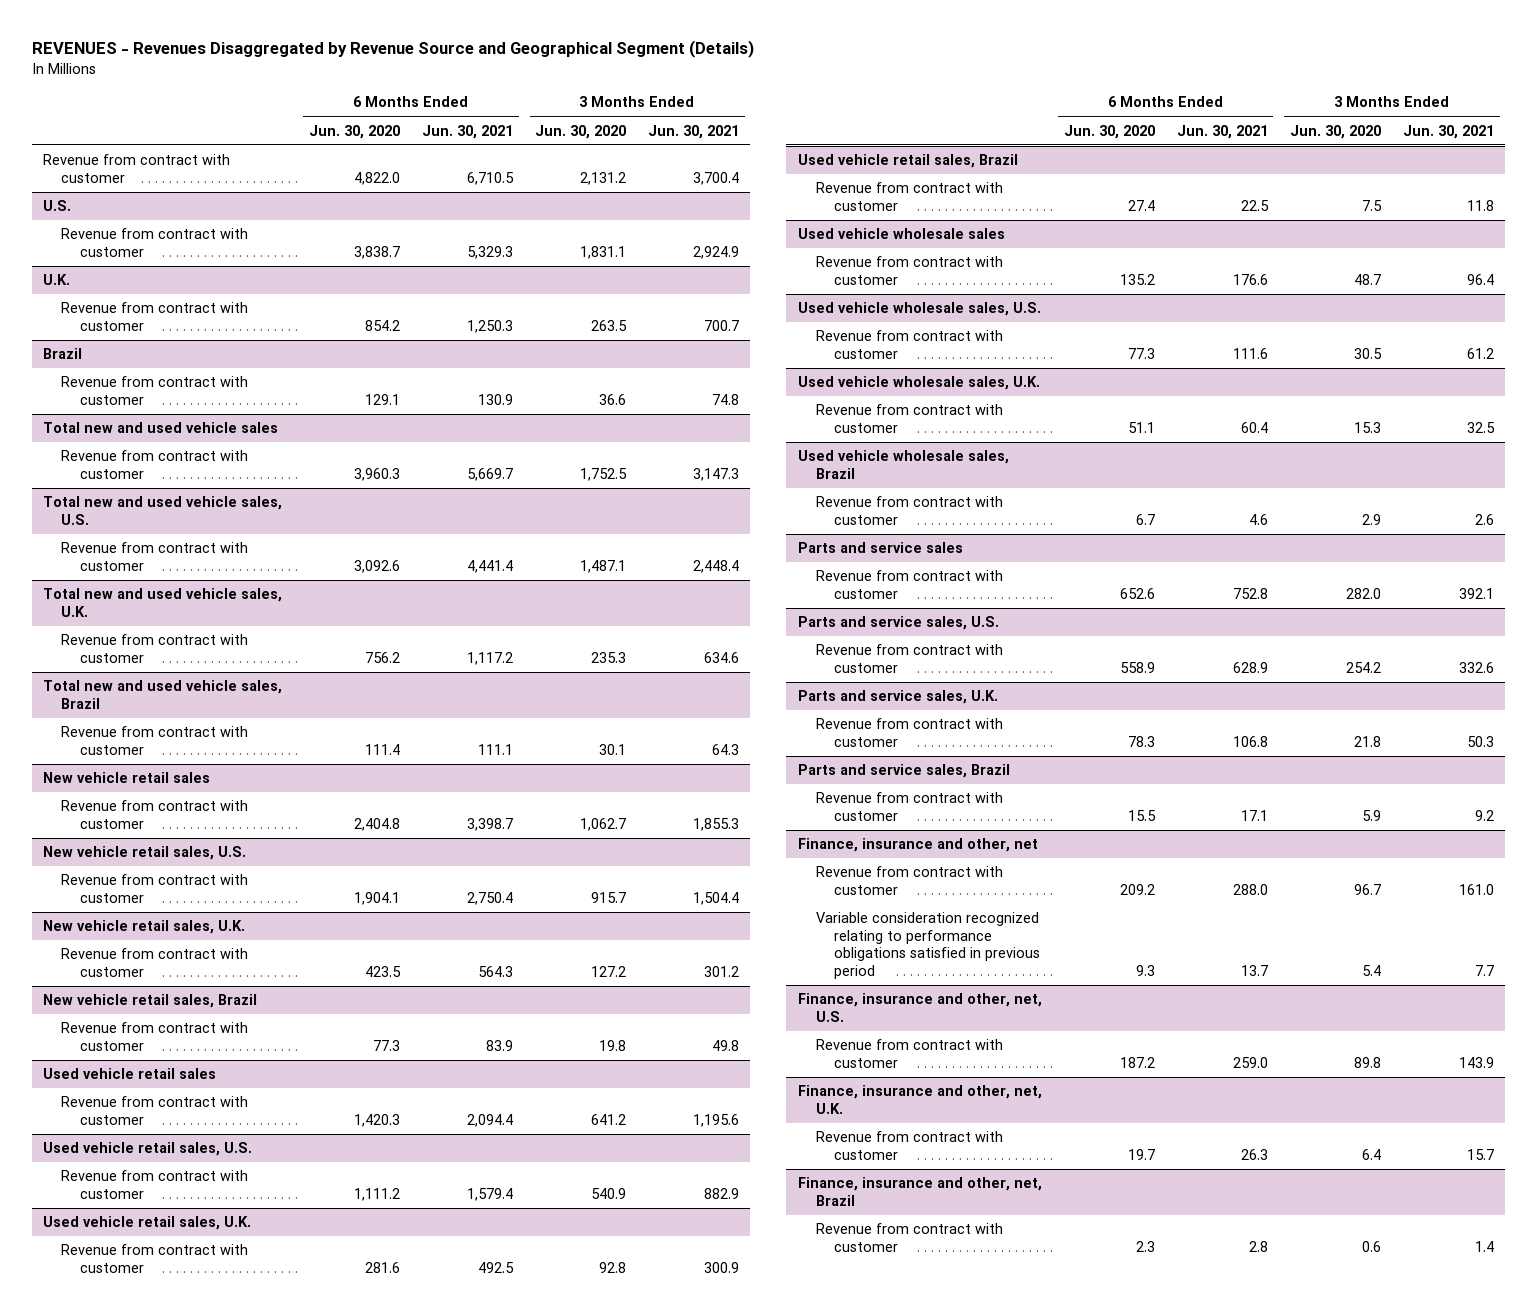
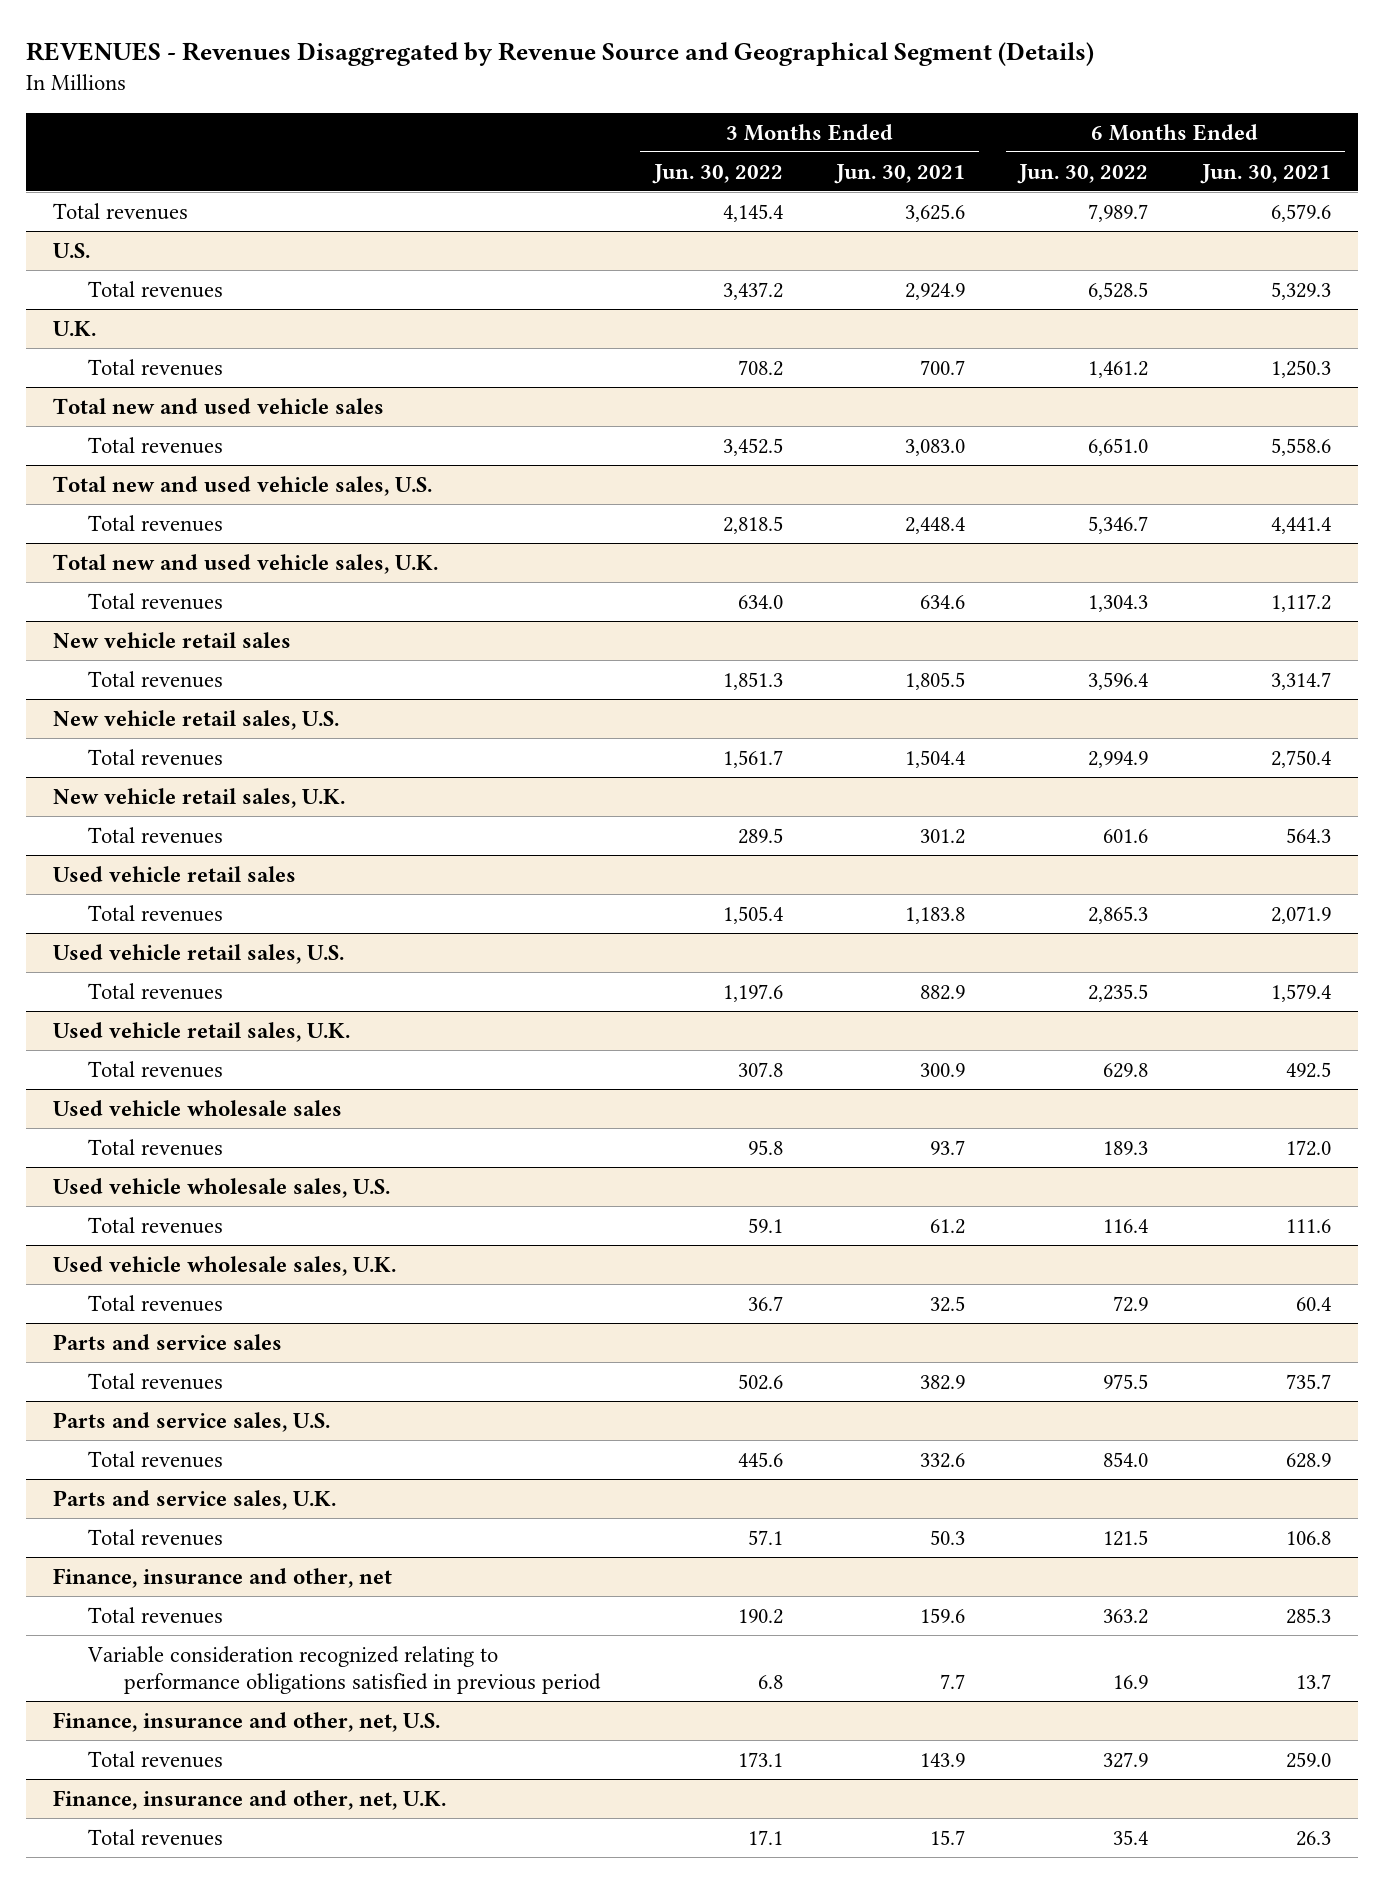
[308,124,400,139] Jun. 30, 2020 -> none
[535,124,627,139] Jun. 30, 2020 -> none
none -> [651,163,783,184] Jun. 30, 2022
none -> [1017,163,1149,184] Jun. 30, 2022
[42,154,230,183] Revenue from contract with customer -> none
none -> [52,202,188,220] Total revenues
[61,228,249,257] Revenue from contract with customer -> [88,280,224,298] Total revenues
[42,348,82,360] Brazil -> none
[61,376,249,405] Revenue from contract with customer -> none
[61,302,249,331] Revenue from contract with customer -> [88,358,224,376] Total revenues
[61,450,249,479] Revenue from contract with customer -> none
none -> [88,436,224,454] Total revenues
[61,542,249,571] Revenue from contract with customer -> [88,514,224,532] Total revenues
[42,680,282,709] Total new and used vehicle sales, Brazil -> none
[61,726,249,755] Revenue from contract with customer -> none
[61,634,249,663] Revenue from contract with customer -> [88,592,224,610] Total revenues
[61,800,249,829] Revenue from contract with customer -> none
none -> [88,670,224,688] Total revenues
[61,874,249,903] Revenue from contract with customer -> [88,748,224,766] Total revenues
[42,994,257,1009] New vehicle retail sales, Brazil -> none
[61,1022,249,1051] Revenue from contract with customer -> none
[61,948,249,977] Revenue from contract with customer -> [88,826,224,844] Total revenues
[61,1096,249,1125] Revenue from contract with customer -> none
none -> [88,904,224,922] Total revenues
[61,1170,249,1199] Revenue from contract with customer -> [88,982,224,1000] Total revenues
[797,154,1018,169] Used vehicle retail sales, Brazil -> none
[815,182,1003,211] Revenue from contract with customer -> none
[61,1244,249,1273] Revenue from contract with customer -> [88,1060,224,1078] Total revenues
[815,256,1003,285] Revenue from contract with customer -> none
none -> [88,1138,224,1156] Total revenues
[815,330,1003,359] Revenue from contract with customer -> [88,1216,224,1234] Total revenues
[797,450,1009,479] Used vehicle wholesale sales, Brazil -> none
[815,496,1003,525] Revenue from contract with customer -> none
[815,404,1003,433] Revenue from contract with customer -> [88,1294,224,1312] Total revenues
[815,570,1003,599] Revenue from contract with customer -> none
none -> [88,1372,224,1390] Total revenues
[815,644,1003,673] Revenue from contract with customer -> [88,1450,224,1468] Total revenues
[797,764,1010,779] Parts and service sales, Brazil -> none
[815,792,1003,821] Revenue from contract with customer -> none
[815,718,1003,747] Revenue from contract with customer -> [88,1528,224,1546] Total revenues
[815,866,1003,895] Revenue from contract with customer -> none
none -> [88,1606,224,1624] Total revenues
[815,1039,1003,1068] Revenue from contract with customer -> [88,1750,224,1768] Total revenues
[797,1177,1042,1206] Finance, insurance and other, net, Brazil -> none
[815,1223,1003,1252] Revenue from contract with customer -> none
[815,1131,1003,1160] Revenue from contract with customer -> [88,1828,224,1846] Total revenues

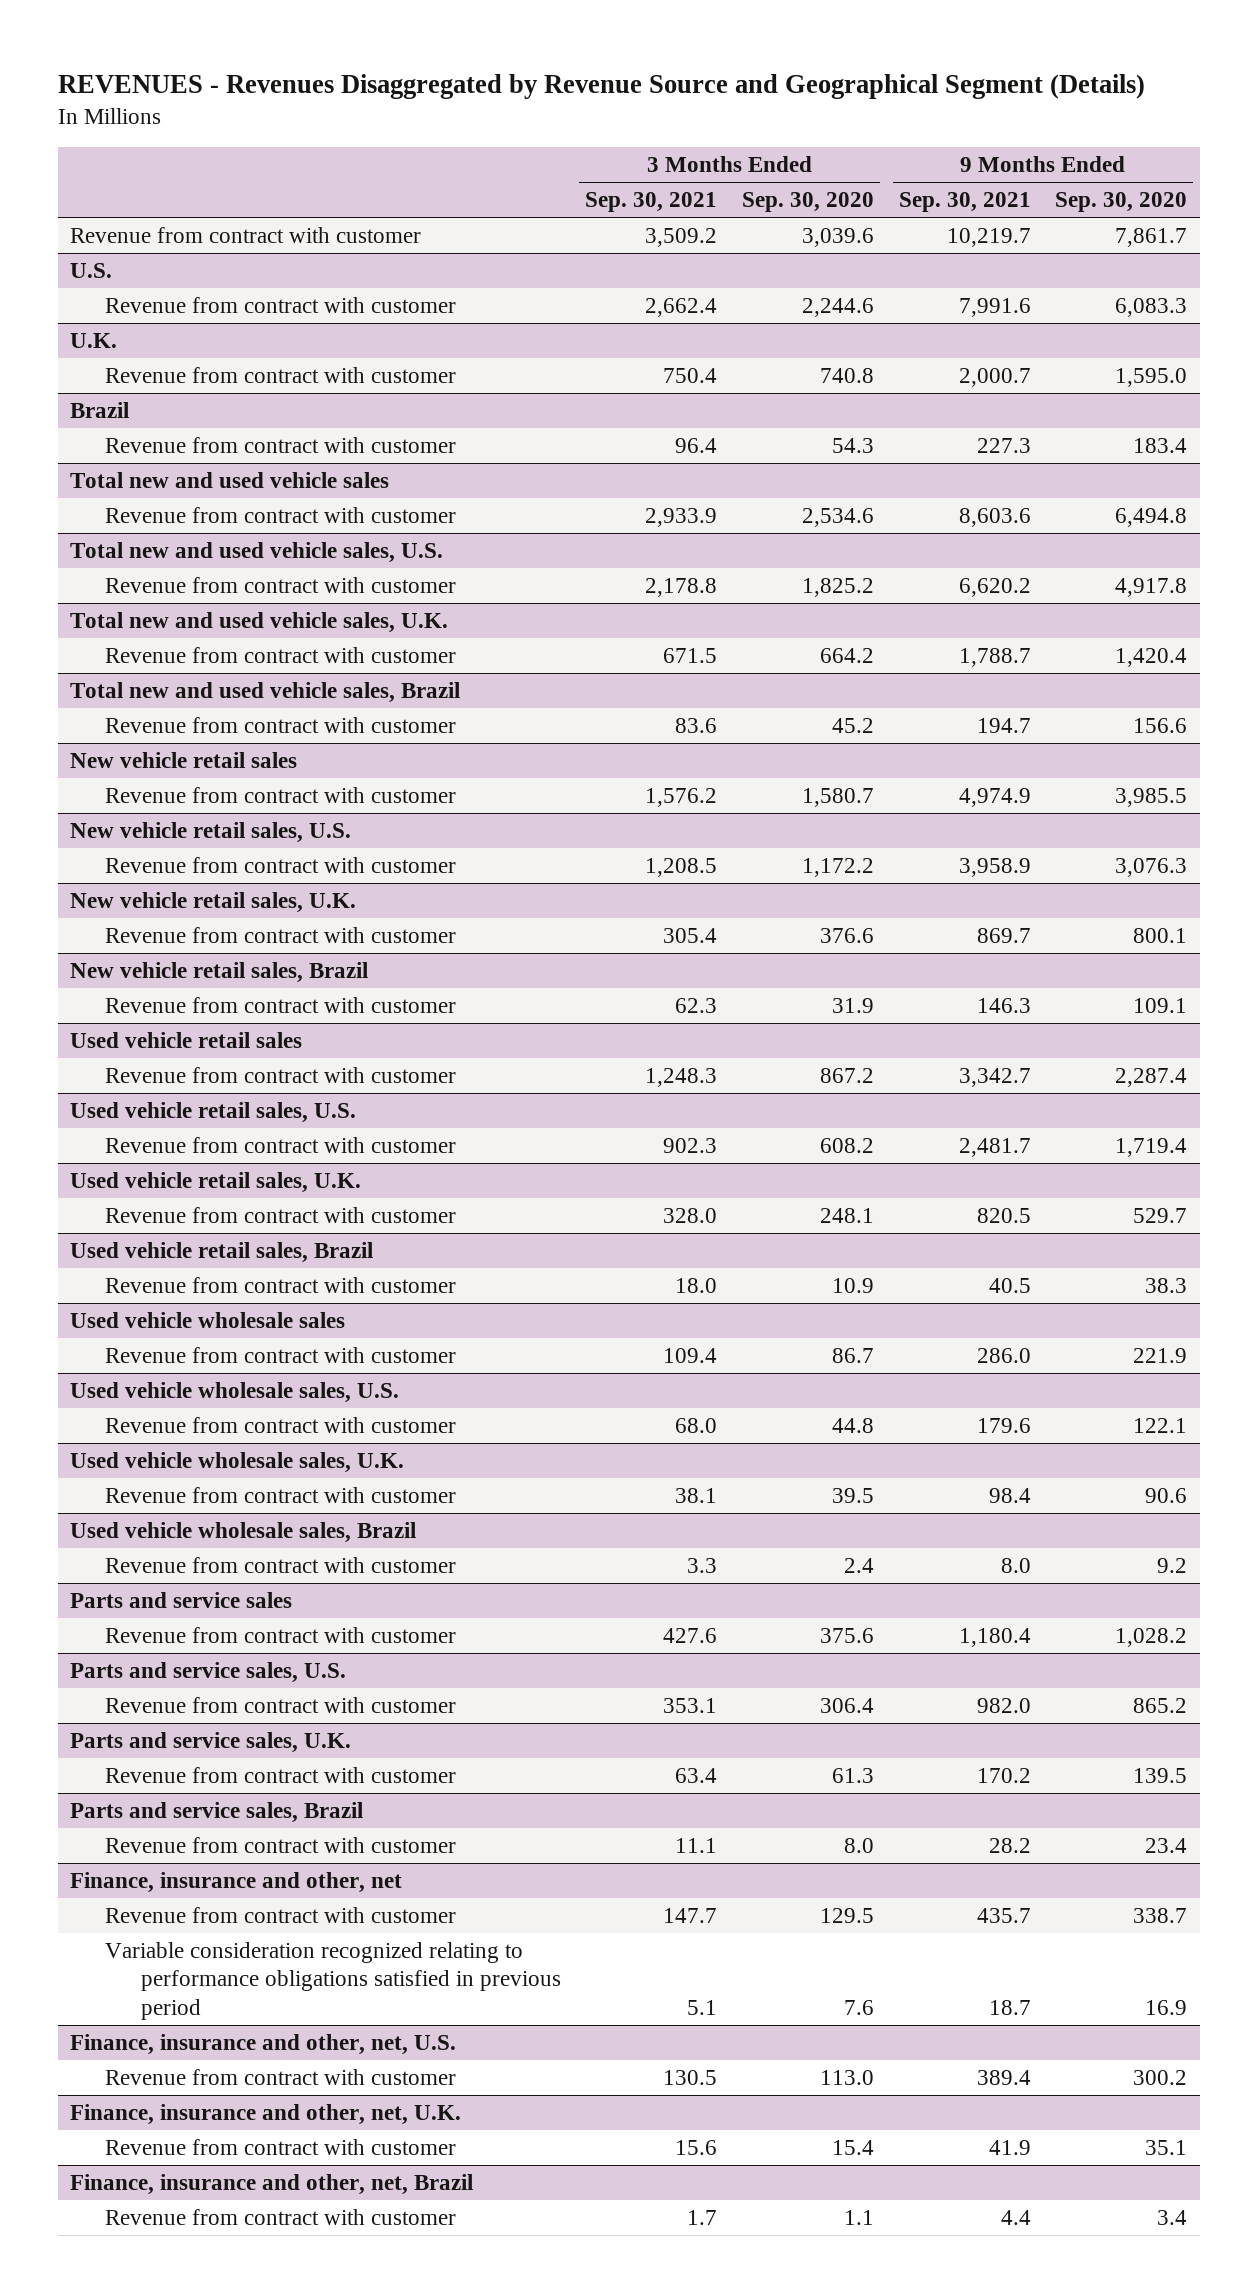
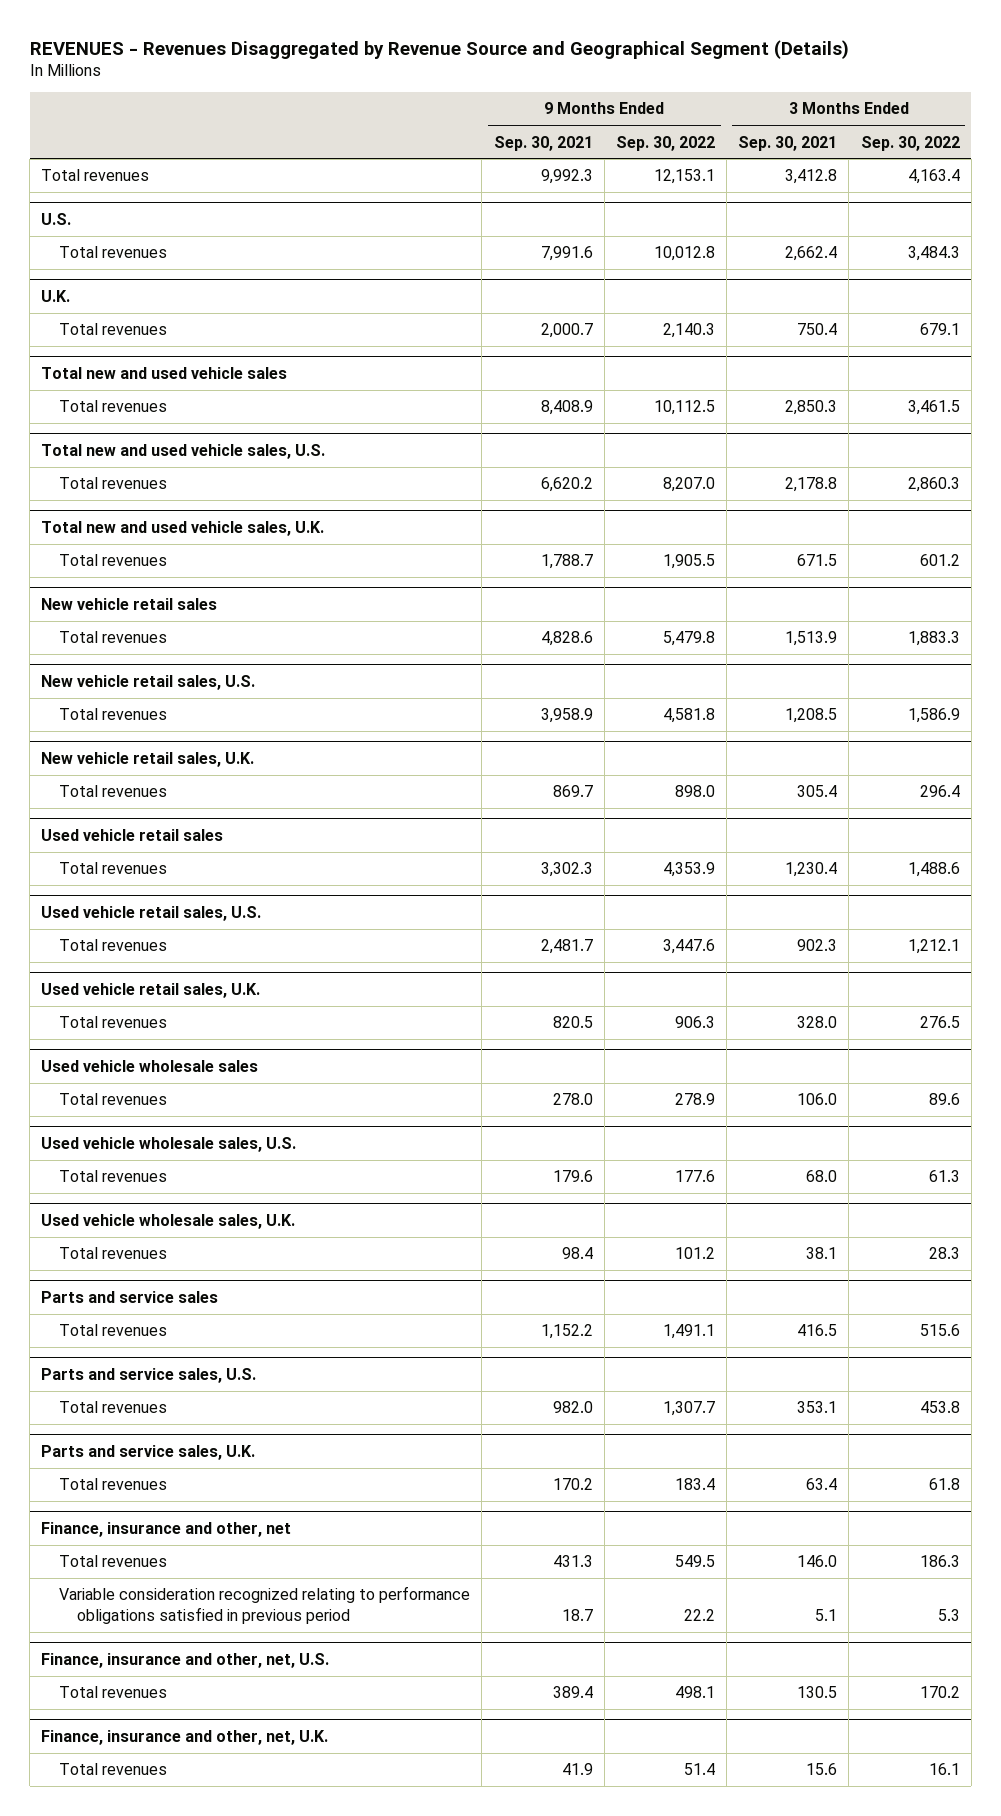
[742,192,875,213] Sep. 30, 2020 -> none
[1055,192,1188,213] Sep. 30, 2020 -> none
none -> [615,135,715,151] Sep. 30, 2022
none -> [860,135,960,151] Sep. 30, 2022
[69,227,421,244] Revenue from contract with customer -> none
none -> [41,169,150,182] Total revenues
[105,297,457,314] Revenue from contract with customer -> [59,246,168,259] Total revenues
[69,402,129,419] Brazil -> none
[105,437,457,454] Revenue from contract with customer -> none
[105,367,457,384] Revenue from contract with customer -> [59,323,168,336] Total revenues
[105,507,457,524] Revenue from contract with customer -> none
none -> [59,400,168,413] Total revenues
[105,577,457,594] Revenue from contract with customer -> [59,477,168,490] Total revenues
[69,682,460,704] Total new and used vehicle sales, Brazil -> none
[105,717,457,734] Revenue from contract with customer -> none
[105,647,457,664] Revenue from contract with customer -> [59,554,168,567] Total revenues
[105,787,457,804] Revenue from contract with customer -> none
none -> [59,631,168,644] Total revenues
[105,857,457,874] Revenue from contract with customer -> [59,708,168,721] Total revenues
[69,962,368,984] New vehicle retail sales, Brazil -> none
[105,997,457,1014] Revenue from contract with customer -> none
[105,927,457,944] Revenue from contract with customer -> [59,785,168,798] Total revenues
[105,1067,457,1084] Revenue from contract with customer -> none
none -> [59,862,168,875] Total revenues
[105,1137,457,1154] Revenue from contract with customer -> [59,939,168,952] Total revenues
[69,1242,373,1264] Used vehicle retail sales, Brazil -> none
[105,1277,457,1294] Revenue from contract with customer -> none
[105,1207,457,1224] Revenue from contract with customer -> [59,1016,168,1029] Total revenues
[105,1347,457,1364] Revenue from contract with customer -> none
none -> [59,1093,168,1106] Total revenues
[105,1417,457,1434] Revenue from contract with customer -> [59,1170,168,1183] Total revenues
[69,1522,416,1544] Used vehicle wholesale sales, Brazil -> none
[105,1557,457,1574] Revenue from contract with customer -> none
[105,1487,457,1504] Revenue from contract with customer -> [59,1247,168,1260] Total revenues
[105,1627,457,1644] Revenue from contract with customer -> none
none -> [59,1324,168,1337] Total revenues
[105,1697,457,1714] Revenue from contract with customer -> [59,1401,168,1414] Total revenues
[69,1802,363,1824] Parts and service sales, Brazil -> none
[105,1837,457,1854] Revenue from contract with customer -> none
[105,1767,457,1784] Revenue from contract with customer -> [59,1478,168,1491] Total revenues
[105,1907,457,1924] Revenue from contract with customer -> none
none -> [59,1555,168,1568] Total revenues
[105,2069,457,2086] Revenue from contract with customer -> [59,1686,168,1699] Total revenues
[69,2174,473,2196] Finance, insurance and other, net, Brazil -> none
[105,2209,457,2226] Revenue from contract with customer -> none
[105,2139,457,2156] Revenue from contract with customer -> [59,1763,168,1776] Total revenues

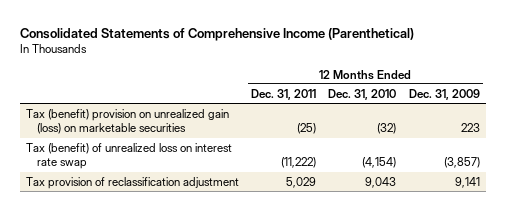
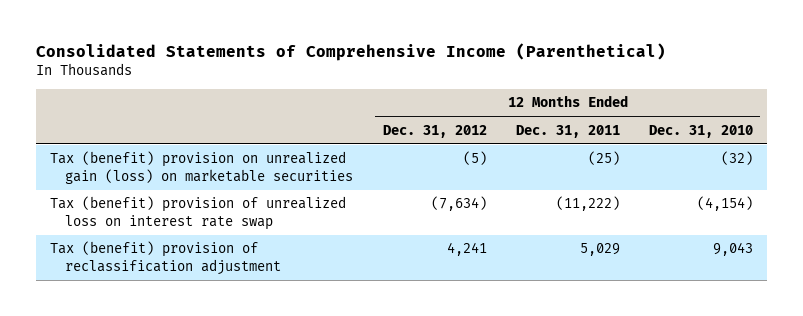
[408,88,480,100] Dec. 31, 2009 -> none
none -> [382,124,487,138] Dec. 31, 2012
[25,142,232,170] Tax (benefit) of unrealized loss on interest rate swap -> [50,196,347,230] Tax (benefit) provision of unrealized loss on interest rate swap
[25,176,239,189] Tax provision of reclassification adjustment -> [50,241,282,275] Tax (benefit) provision of reclassification adjustment

